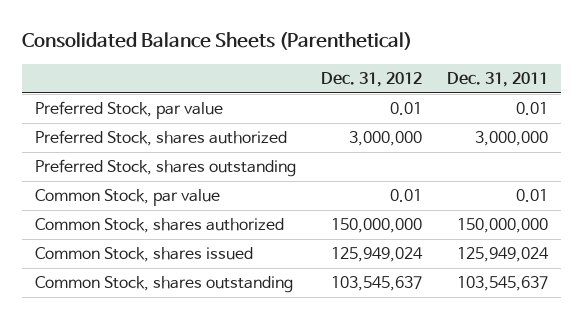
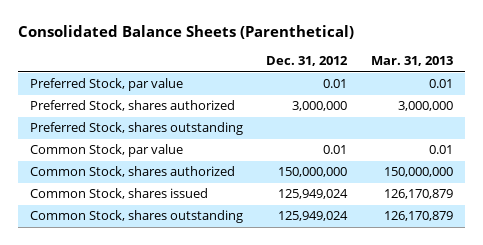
[447,72,549,88] Dec. 31, 2011 -> none
none -> [371,56,454,67] Mar. 31, 2013
[330,276,422,292] 103,545,637 -> [278,211,349,222] 125,949,024

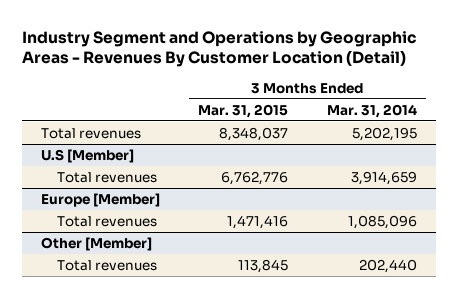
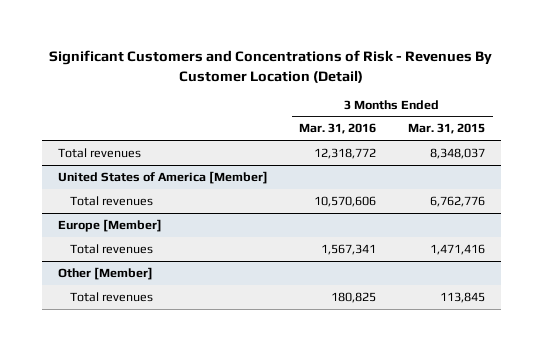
[21,30,417,68] Industry Segment and Operations by Geographic Areas - Revenues By Customer Location (Detail) -> [49,50,493,83] Significant Customers and Concentrations of Risk - Revenues By Customer Location (Detail)
[326,103,417,118] Mar. 31, 2014 -> none
none -> [299,123,377,135] Mar. 31, 2016
[40,148,134,163] U.S [Member] -> [57,170,268,184] United States of America [Member]

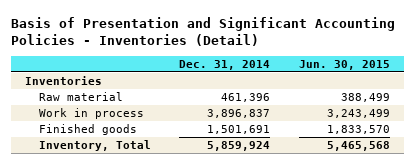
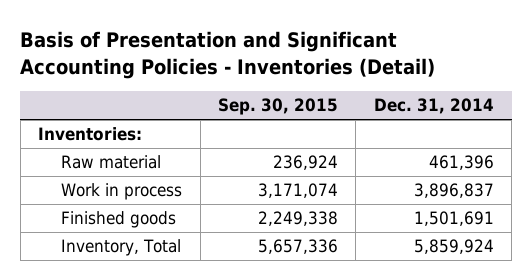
[298,59,390,70] Jun. 30, 2015 -> none
none -> [217,98,338,116] Sep. 30, 2015
[25,75,103,85] Inventories -> [38,127,143,142] Inventories:

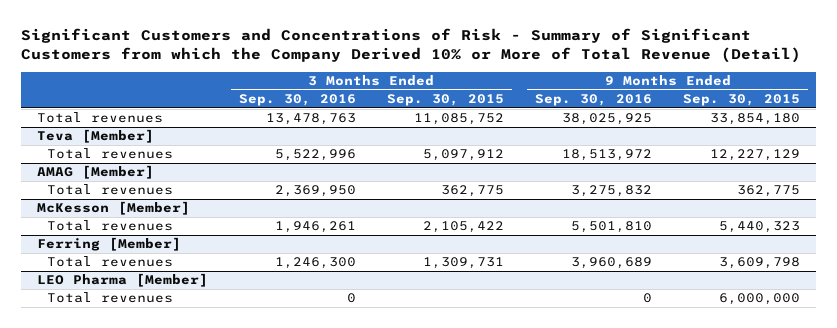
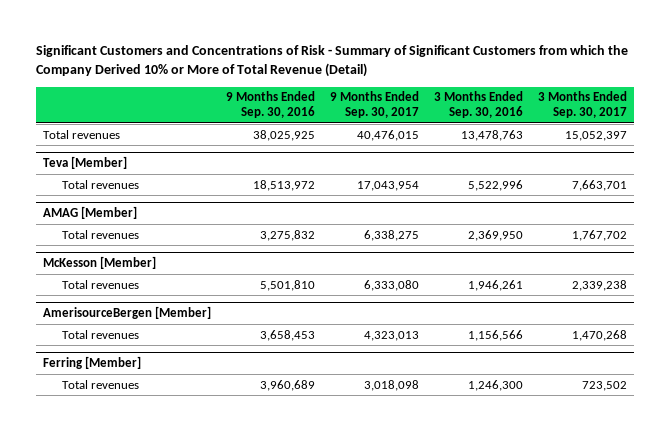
[386,94,504,107] Sep. 30, 2015 -> none
[683,94,801,107] Sep. 30, 2015 -> none
none -> [329,91,419,119] 9 Months Ended Sep. 30, 2017
none -> [537,91,627,119] 3 Months Ended Sep. 30, 2017
none -> [43,306,212,320] AmerisourceBergen [Member]
none -> [62,329,140,339] Total revenues
[36,273,208,288] LEO Pharma [Member] -> none
[47,292,174,304] Total revenues -> none

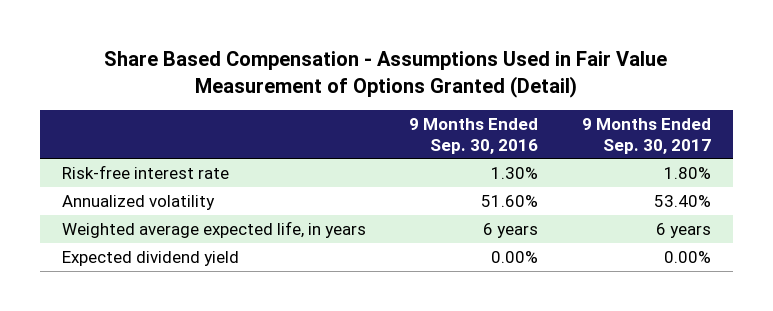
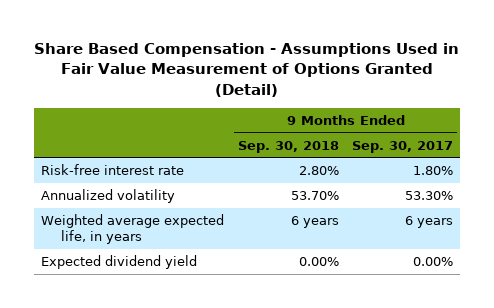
[409,118,539,154] 9 Months Ended Sep. 30, 2016 -> none
none -> [237,140,339,153] Sep. 30, 2018
[654,195,712,208] 53.40% -> [405,191,454,201] 53.30%

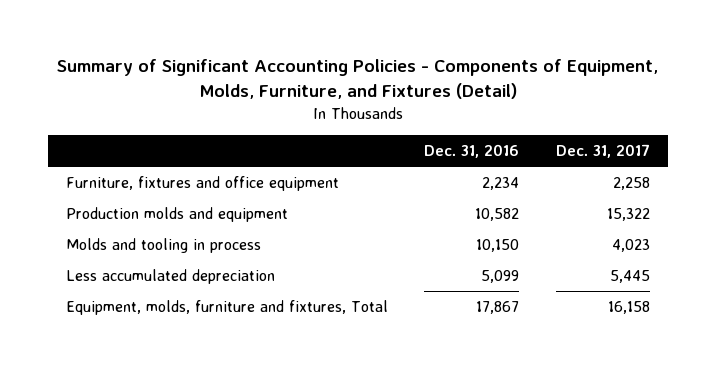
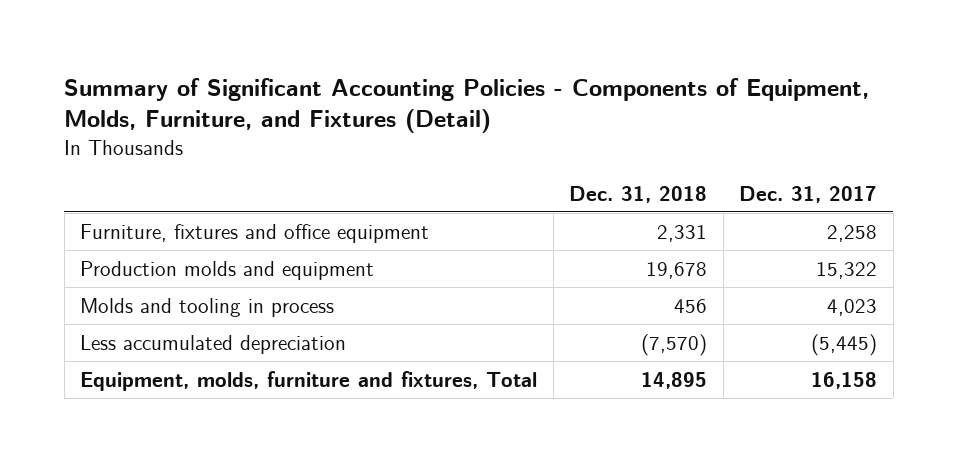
[424,143,520,158] Dec. 31, 2016 -> none
none -> [569,185,708,203] Dec. 31, 2018
[610,270,651,284] 5,445 -> [811,333,878,356] (5,445)

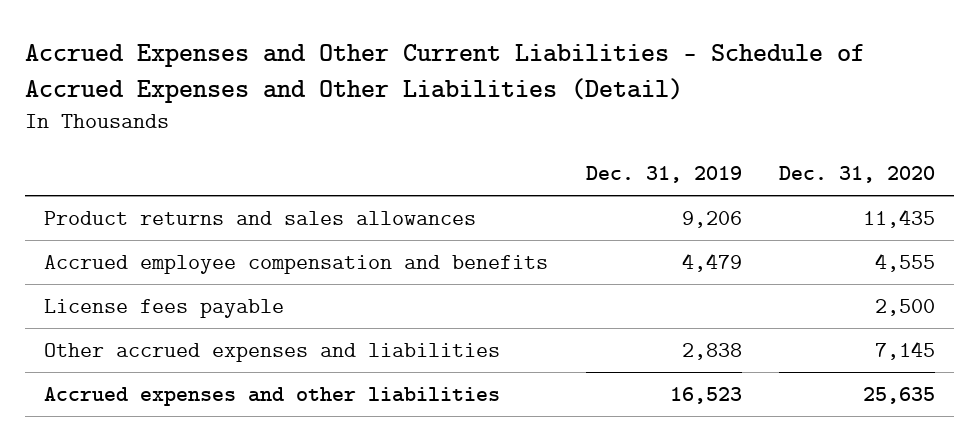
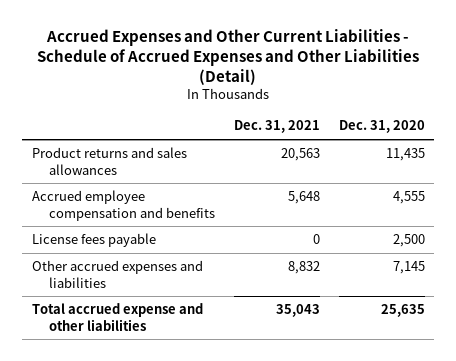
[585,166,742,184] Dec. 31, 2019 -> none
none -> [233,120,320,134] Dec. 31, 2021
[44,387,501,407] Accrued expenses and other liabilities -> [31,303,203,331] Total accrued expense and other liabilities

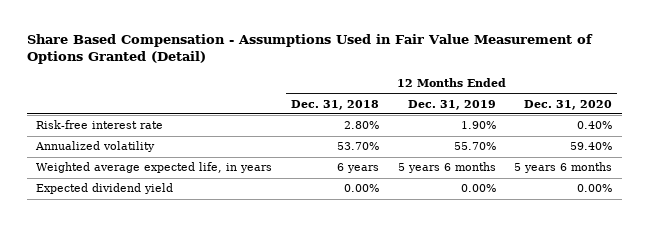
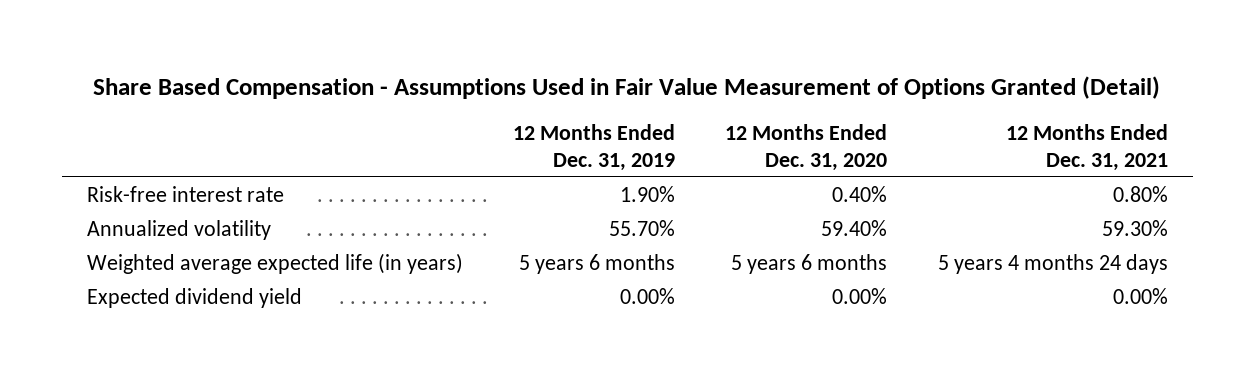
[290,99,379,110] Dec. 31, 2018 -> none
none -> [1005,123,1168,171] 12 Months Ended Dec. 31, 2021
[36,162,273,174] Weighted average expected life, in years -> [87,252,464,274] Weighted average expected life (in years)

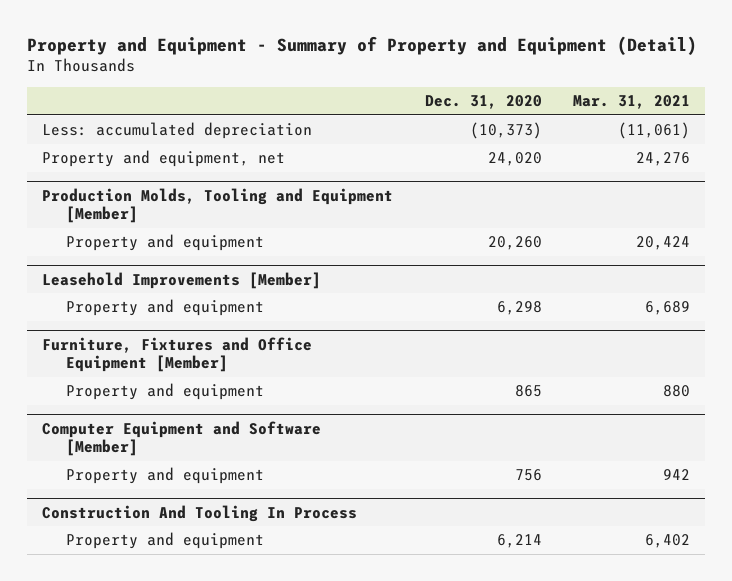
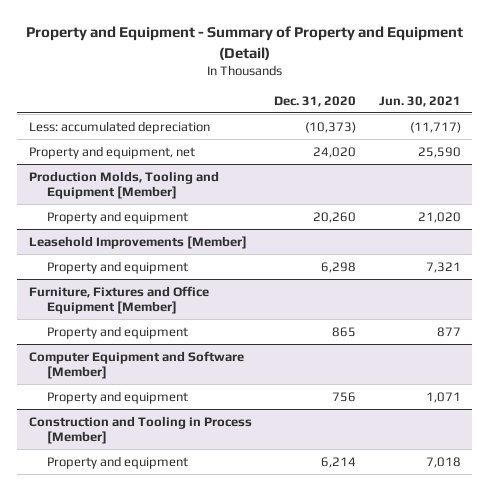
[572,94,690,109] Mar. 31, 2021 -> none
none -> [379,95,462,107] Jun. 30, 2021
[42,504,358,522] Construction And Tooling In Process -> [28,415,252,444] Construction and Tooling in Process [Member]

